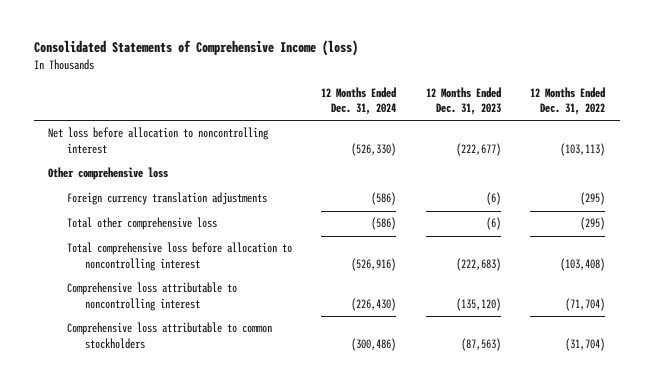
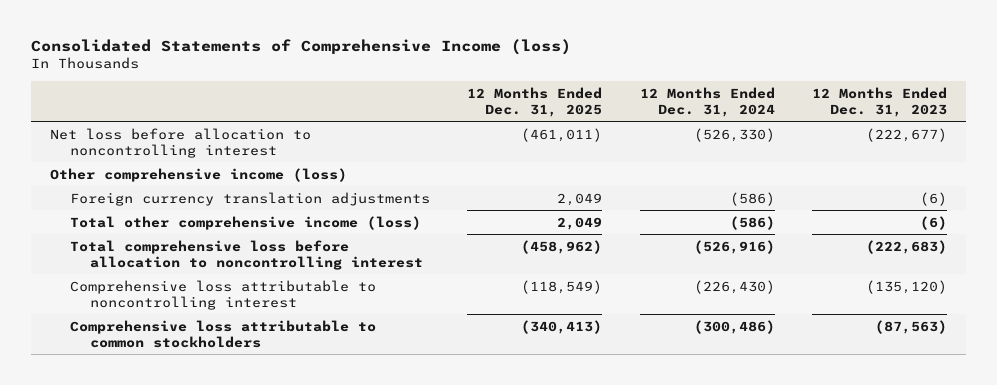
[530,86,606,116] 12 Months Ended Dec. 31, 2022 -> none
none -> [467,86,603,117] 12 Months Ended Dec. 31, 2025
[48,167,169,181] Other comprehensive loss -> [50,167,348,182] Other comprehensive income (loss)
[66,217,217,231] Total other comprehensive loss -> [69,215,421,230] Total other comprehensive income (loss)

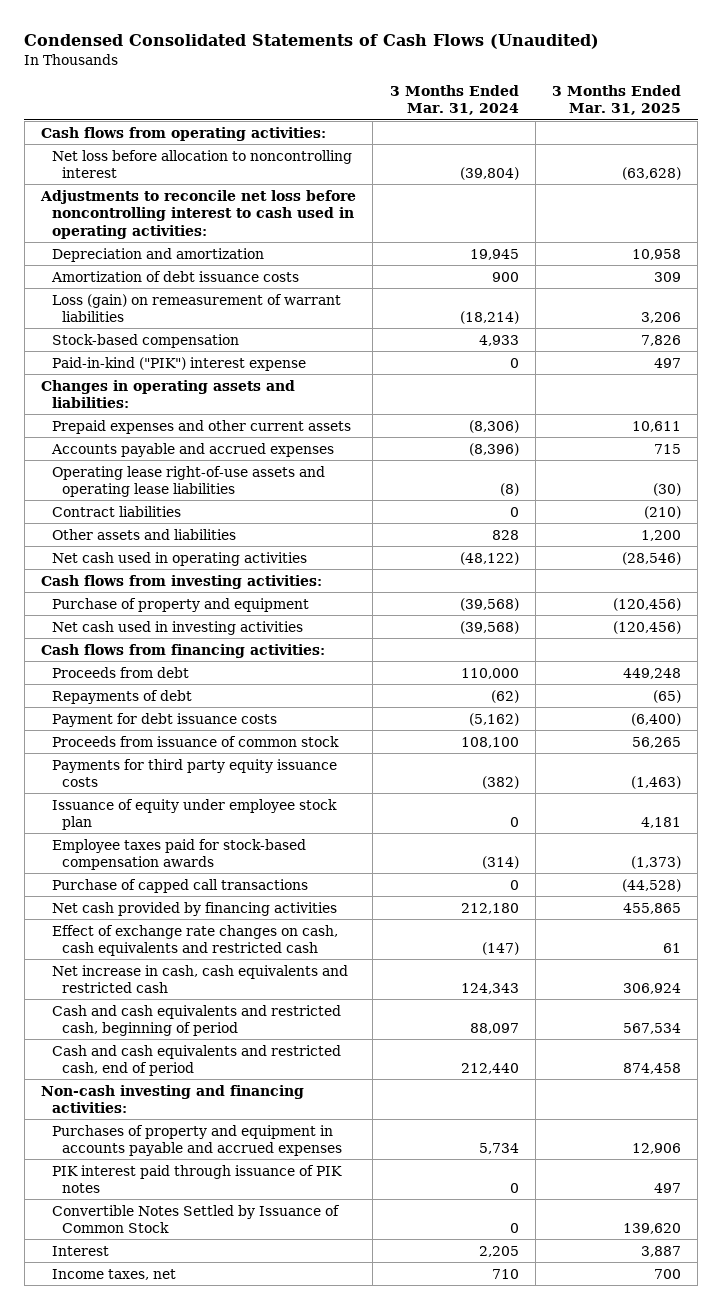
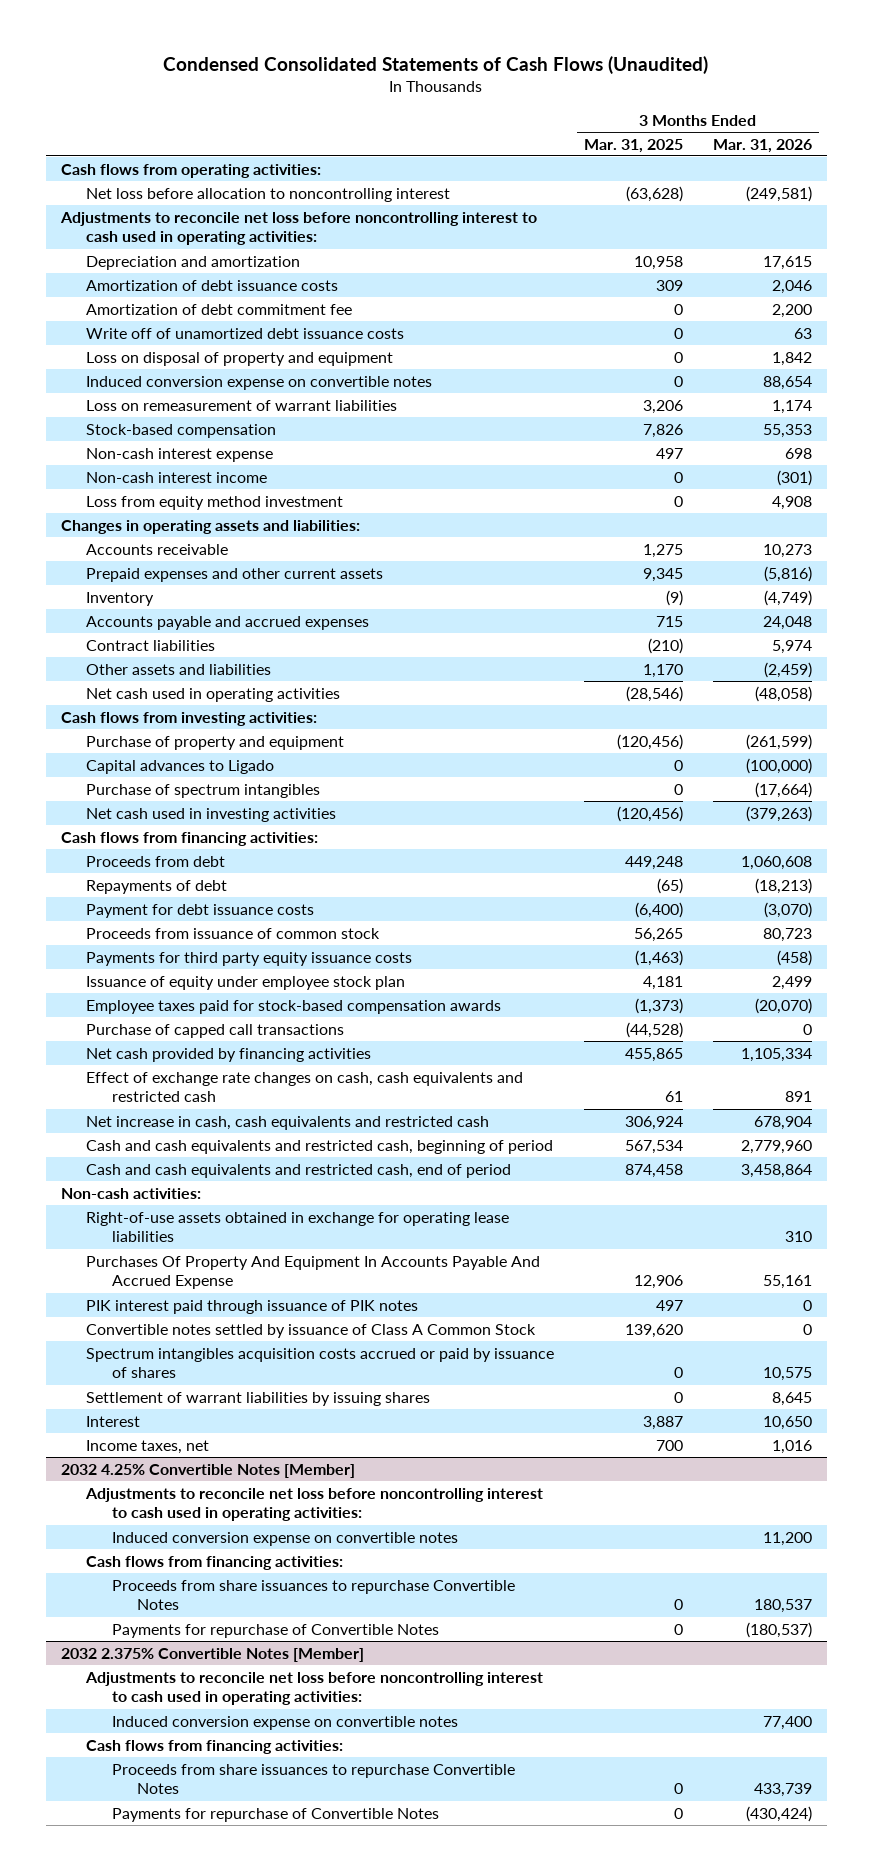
[389,84,519,116] 3 Months Ended Mar. 31, 2024 -> none
none -> [712,138,812,153] Mar. 31, 2026
none -> [86,303,353,315] Amortization of debt commitment fee
none -> [86,327,405,339] Write off of unamortized debt issuance costs
none -> [86,351,394,366] Loss on disposal of property and equipment
none -> [86,375,433,390] Induced conversion expense on convertible notes
[51,293,341,323] Loss (gain) on remeasurement of warrant liabilities -> [86,399,398,411] Loss on remeasurement of warrant liabilities
[51,356,306,371] Paid-in-kind ("PIK") interest expense -> [86,447,274,462] Non-cash interest expense
none -> [86,471,268,483] Non-cash interest income
none -> [86,495,344,510] Loss from equity method investment
none -> [86,543,229,555] Accounts receivable
[632,420,682,432] 10,611 -> [643,567,684,582] 9,345
none -> [86,591,155,606] Inventory
[51,465,325,498] Operating lease right-of-use assets and operating lease liabilities -> none
[641,529,682,541] 1,200 -> [643,663,684,678] 1,170
none -> [86,759,275,774] Capital advances to Ligado
none -> [86,783,321,798] Purchase of spectrum intangibles
[41,1084,305,1114] Non-cash investing and financing activities: -> [60,1187,201,1199] Non-cash activities:
none -> [86,1211,510,1243] Right-of-use assets obtained in exchange for operating lease liabilities
[51,1124,343,1157] Purchases of property and equipment in accounts payable and accrued expenses -> [86,1255,541,1290] Purchases Of Property And Equipment In Accounts Payable And Accrued Expense
[51,1204,340,1234] Convertible Notes Settled by Issuance of Common Stock -> [86,1323,537,1338] Convertible notes settled by issuance of Class A Common Stock
none -> [86,1347,555,1379] Spectrum intangibles acquisition costs accrued or paid by issuance of shares
none -> [86,1391,431,1406] Settlement of warrant liabilities by issuing shares
none -> [60,1463,355,1478] 2032 4.25% Convertible Notes [Member]
none -> [85,1487,544,1522] Adjustments to reconcile net loss before noncontrolling interest to cash used in operating activities:
none -> [111,1531,458,1546] Induced conversion expense on convertible notes
none -> [86,1555,344,1570] Cash flows from financing activities:
none -> [111,1579,515,1611] Proceeds from share issuances to repurchase Convertible Notes
none -> [111,1623,439,1638] Payments for repurchase of Convertible Notes
none -> [60,1647,364,1662] 2032 2.375% Convertible Notes [Member]
none -> [85,1671,544,1706] Adjustments to reconcile net loss before noncontrolling interest to cash used in operating activities:
none -> [111,1715,458,1730] Induced conversion expense on convertible notes
none -> [86,1739,344,1754] Cash flows from financing activities:
none -> [111,1763,515,1795] Proceeds from share issuances to repurchase Convertible Notes
none -> [111,1807,439,1822] Payments for repurchase of Convertible Notes

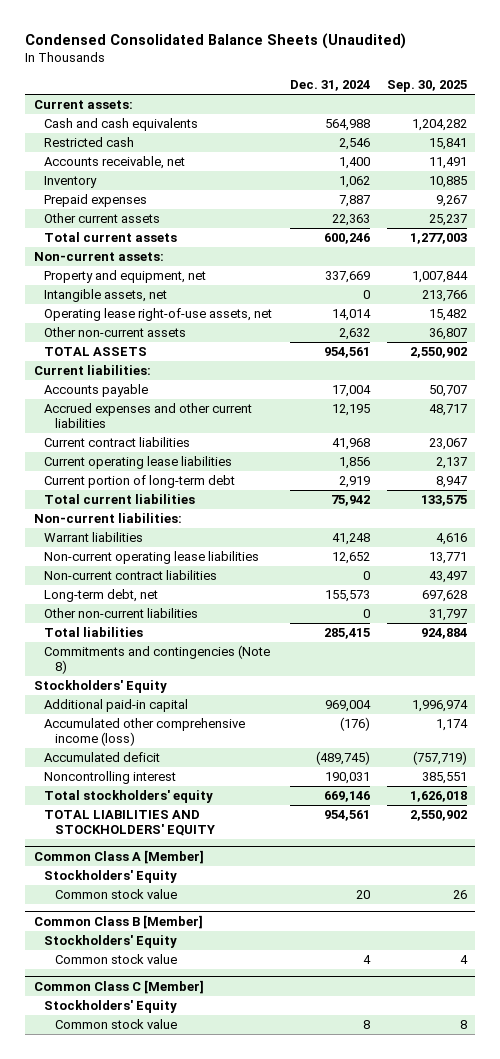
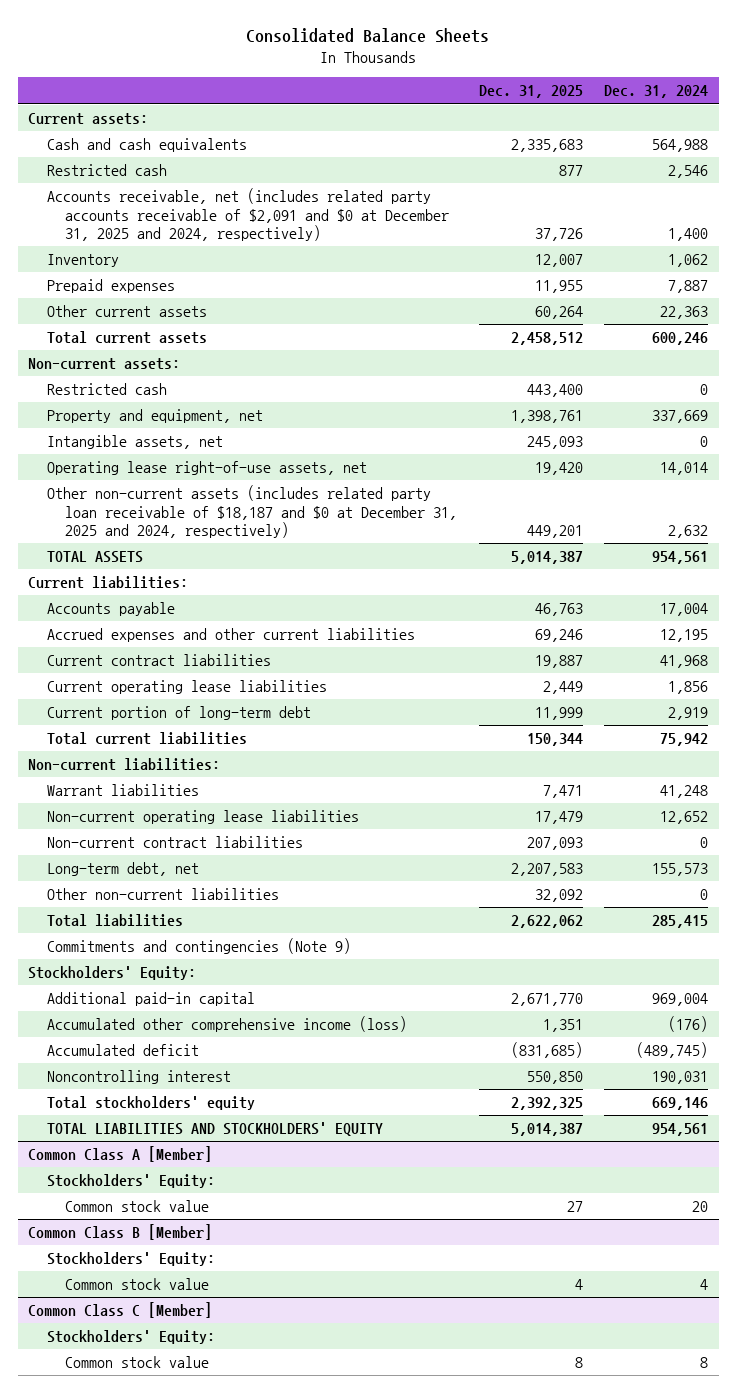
[24,32,406,49] Condensed Consolidated Balance Sheets (Unaudited) -> [246,28,490,44] Consolidated Balance Sheets
[386,80,467,93] Sep. 30, 2025 -> none
none -> [478,85,583,99] Dec. 31, 2025
[44,156,186,170] Accounts receivable, net -> [46,188,450,242] Accounts receivable, net (includes related party accounts receivable of $2,091 and $0 at December 31, 2025 and 2024, respectively)
none -> [46,383,167,396] Restricted cash
[44,327,187,338] Other non-current assets -> [46,485,458,539] Other non-current assets (includes related party loan receivable of $18,187 and $0 at December 31, 2025 and 2024, respectively)
[44,645,271,675] Commitments and contingencies (Note 8) -> [46,938,351,955] Commitments and contingencies (Note 9)
[33,680,167,694] Stockholders' Equity -> [28,966,197,981] Stockholders' Equity:
[44,870,178,884] Stockholders' Equity -> [46,1174,215,1189] Stockholders' Equity:
[44,935,178,949] Stockholders' Equity -> [46,1252,215,1267] Stockholders' Equity:
[44,1000,178,1014] Stockholders' Equity -> [46,1330,215,1345] Stockholders' Equity:

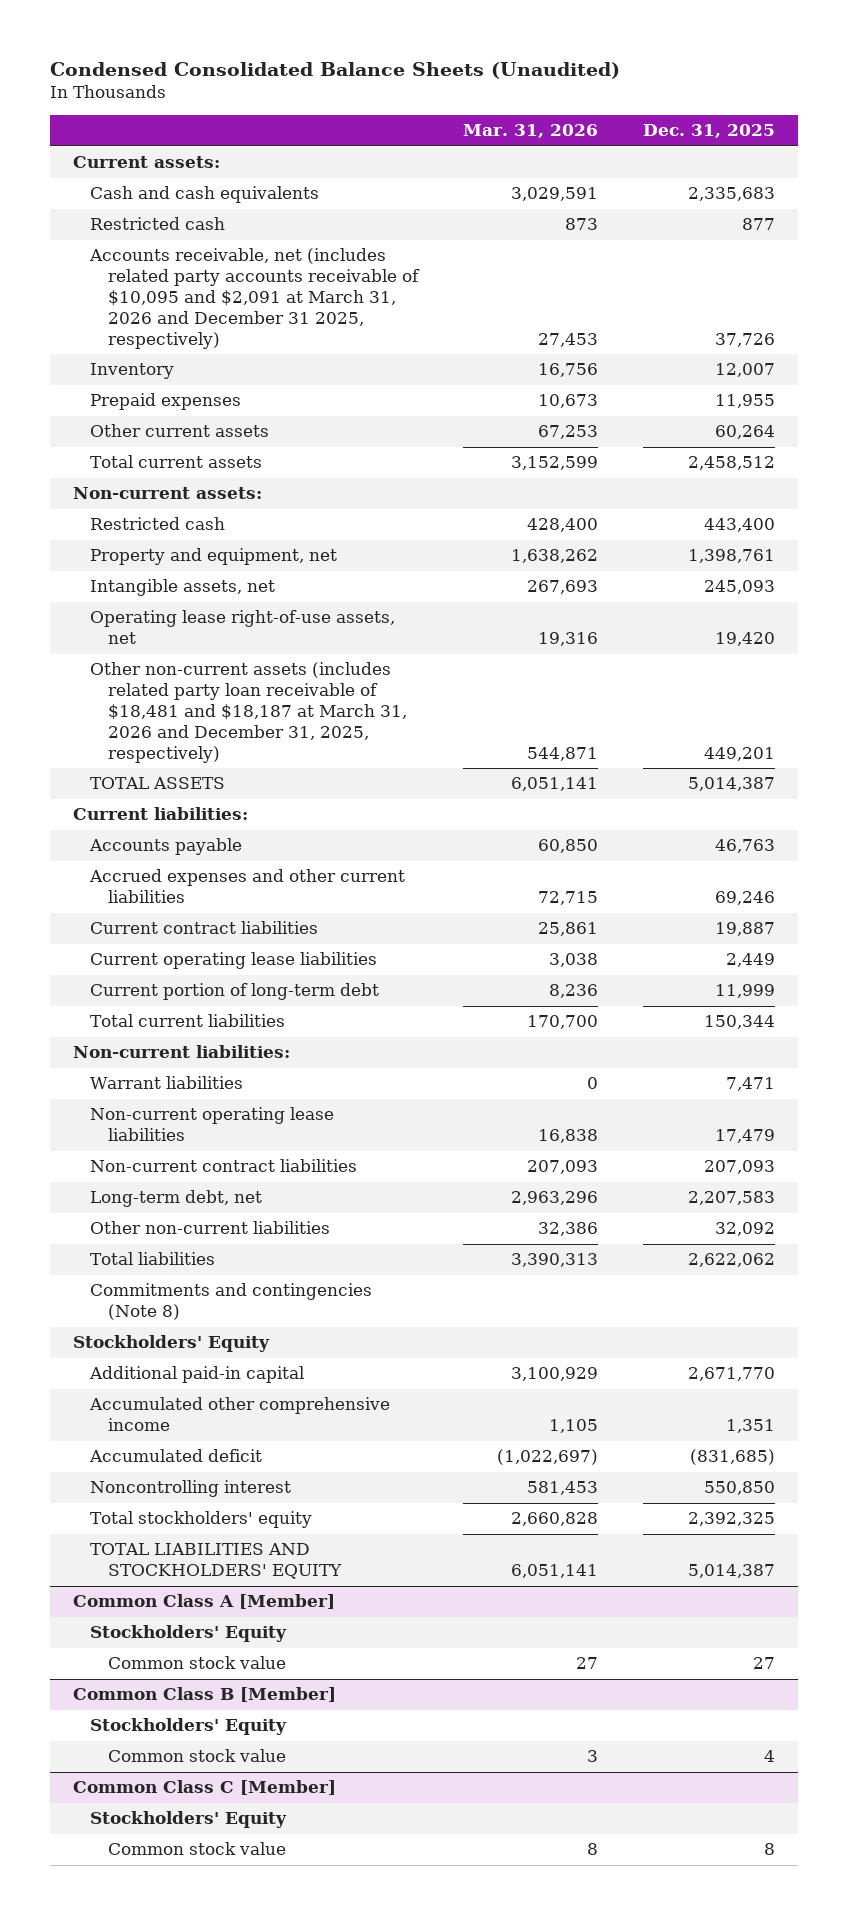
[246,28,490,44] Consolidated Balance Sheets -> [50,61,621,79] Condensed Consolidated Balance Sheets (Unaudited)
[604,85,709,99] Dec. 31, 2024 -> none
none -> [462,124,598,139] Mar. 31, 2026
[46,188,450,242] Accounts receivable, net (includes related party accounts receivable of $2,091 and $0 at December 31, 2025 and 2024, respectively) -> [89,248,420,349] Accounts receivable, net (includes related party accounts receivable of $10,095 and $2,091 at March 31, 2026 and December 31 2025, respectively)
[46,485,458,539] Other non-current assets (includes related party loan receivable of $18,187 and $0 at December 31, 2025 and 2024, respectively) -> [90,662,407,763] Other non-current assets (includes related party loan receivable of $18,481 and $18,187 at March 31, 2026 and December 31, 2025, respectively)
[46,938,351,955] Commitments and contingencies (Note 9) -> [90,1283,373,1321] Commitments and contingencies (Note 8)
[28,966,197,981] Stockholders' Equity: -> [72,1335,270,1353] Stockholders' Equity
[46,1016,407,1033] Accumulated other comprehensive income (loss) -> [89,1397,391,1432] Accumulated other comprehensive income
[46,1174,215,1189] Stockholders' Equity: -> [90,1625,288,1643] Stockholders' Equity
[46,1252,215,1267] Stockholders' Equity: -> [90,1718,288,1736] Stockholders' Equity
[46,1330,215,1345] Stockholders' Equity: -> [90,1811,288,1829] Stockholders' Equity

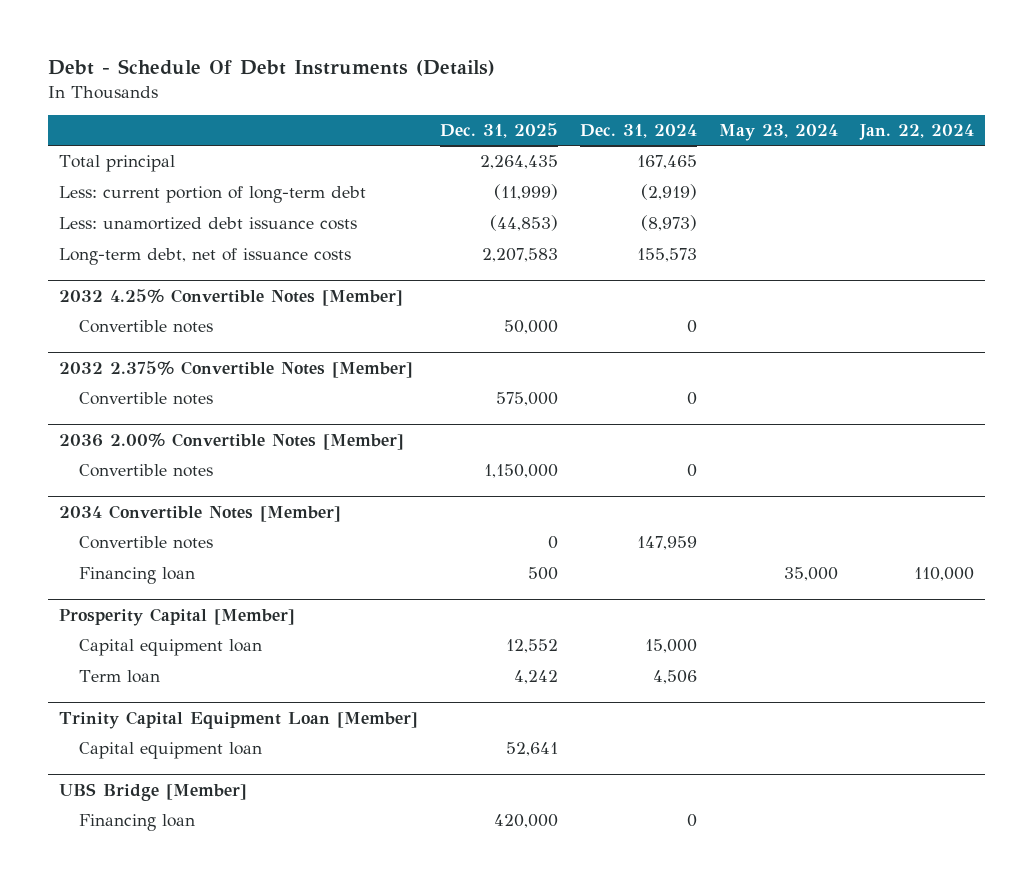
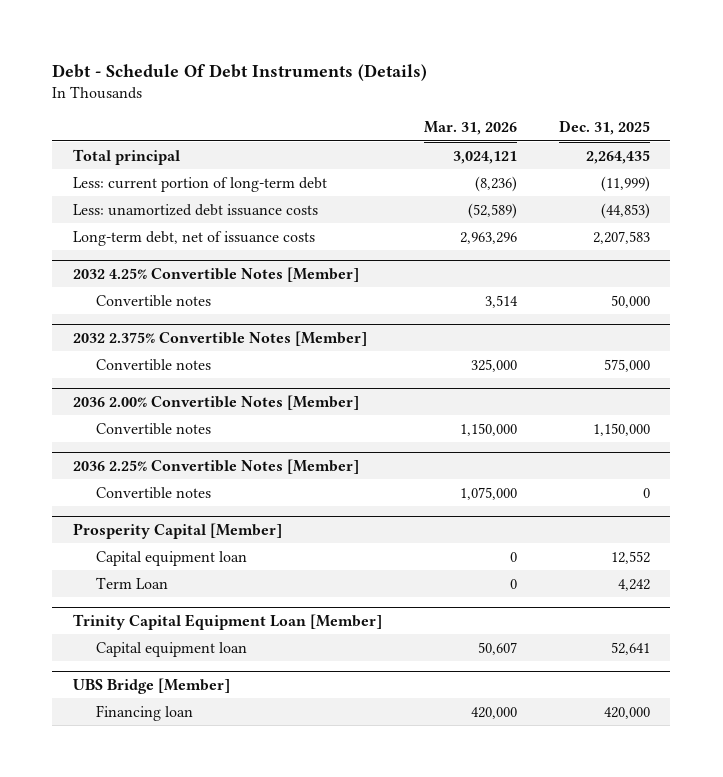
[579,124,697,139] Dec. 31, 2024 -> none
[718,124,838,142] May 23, 2024 -> none
[858,124,974,141] Jan. 22, 2024 -> none
none -> [423,121,517,136] Mar. 31, 2026
[58,504,341,522] 2034 Convertible Notes [Member] -> none
none -> [73,458,360,474] 2036 2.25% Convertible Notes [Member]
[79,567,196,585] Financing loan -> none
[79,670,161,684] Term loan -> [96,576,169,589] Term Loan

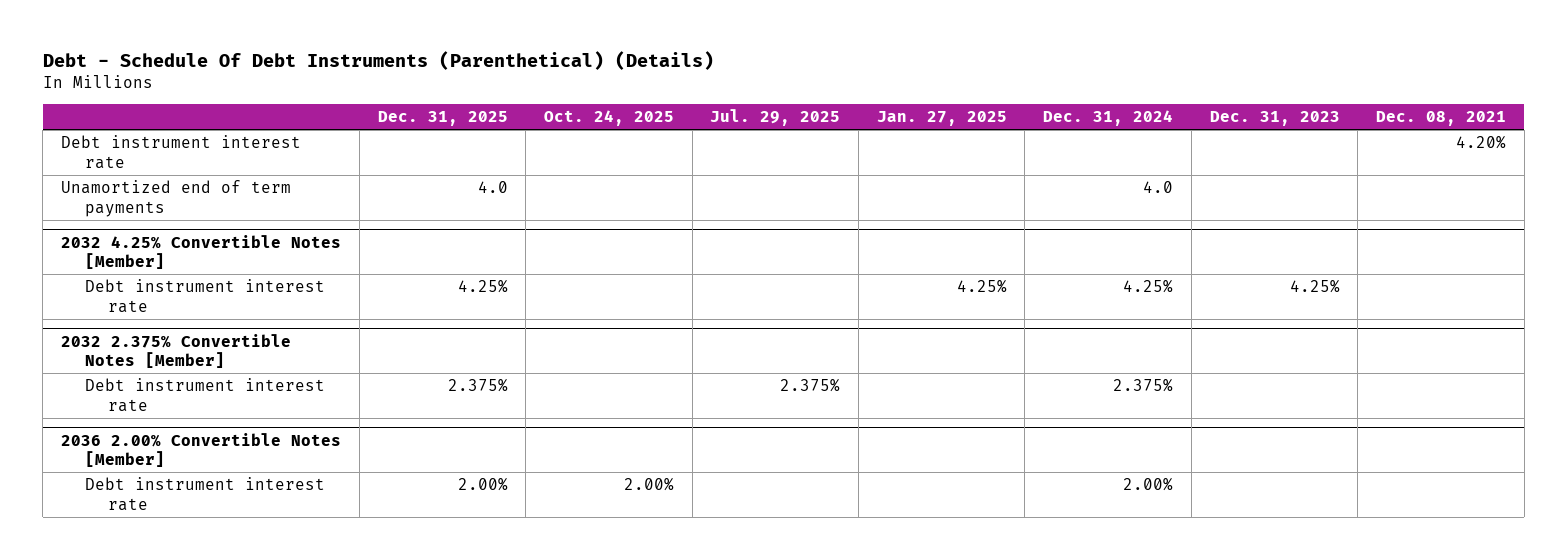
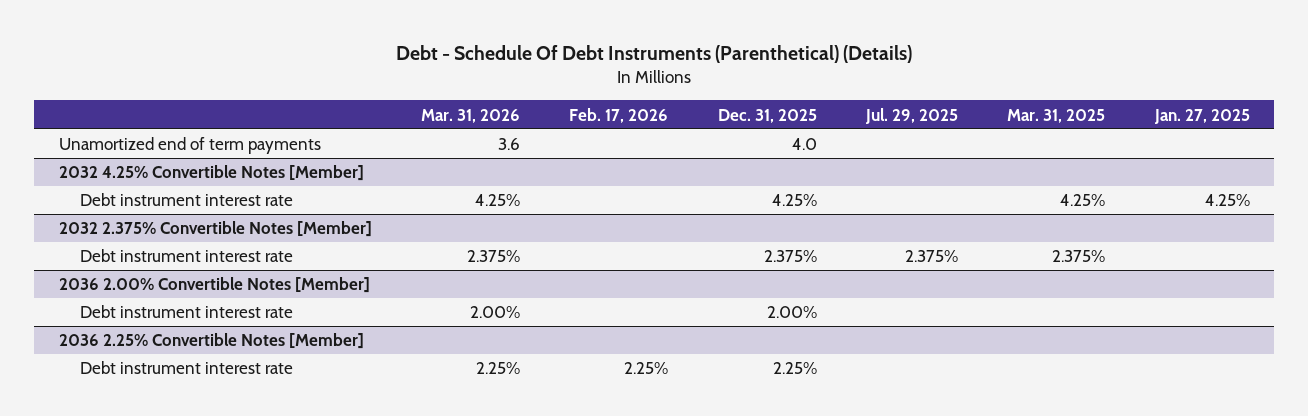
[543,110,674,127] Oct. 24, 2025 -> none
[1043,110,1174,127] Dec. 31, 2024 -> none
[1209,111,1340,127] Dec. 31, 2023 -> none
[1375,111,1506,127] Dec. 08, 2021 -> none
none -> [421,108,521,123] Mar. 31, 2026
none -> [569,107,669,123] Feb. 17, 2026
none -> [1007,108,1106,123] Mar. 31, 2025
[61,135,302,169] Debt instrument interest rate -> none
none -> [58,333,364,350] 2036 2.25% Convertible Notes [Member]
none -> [80,361,294,375] Debt instrument interest rate

